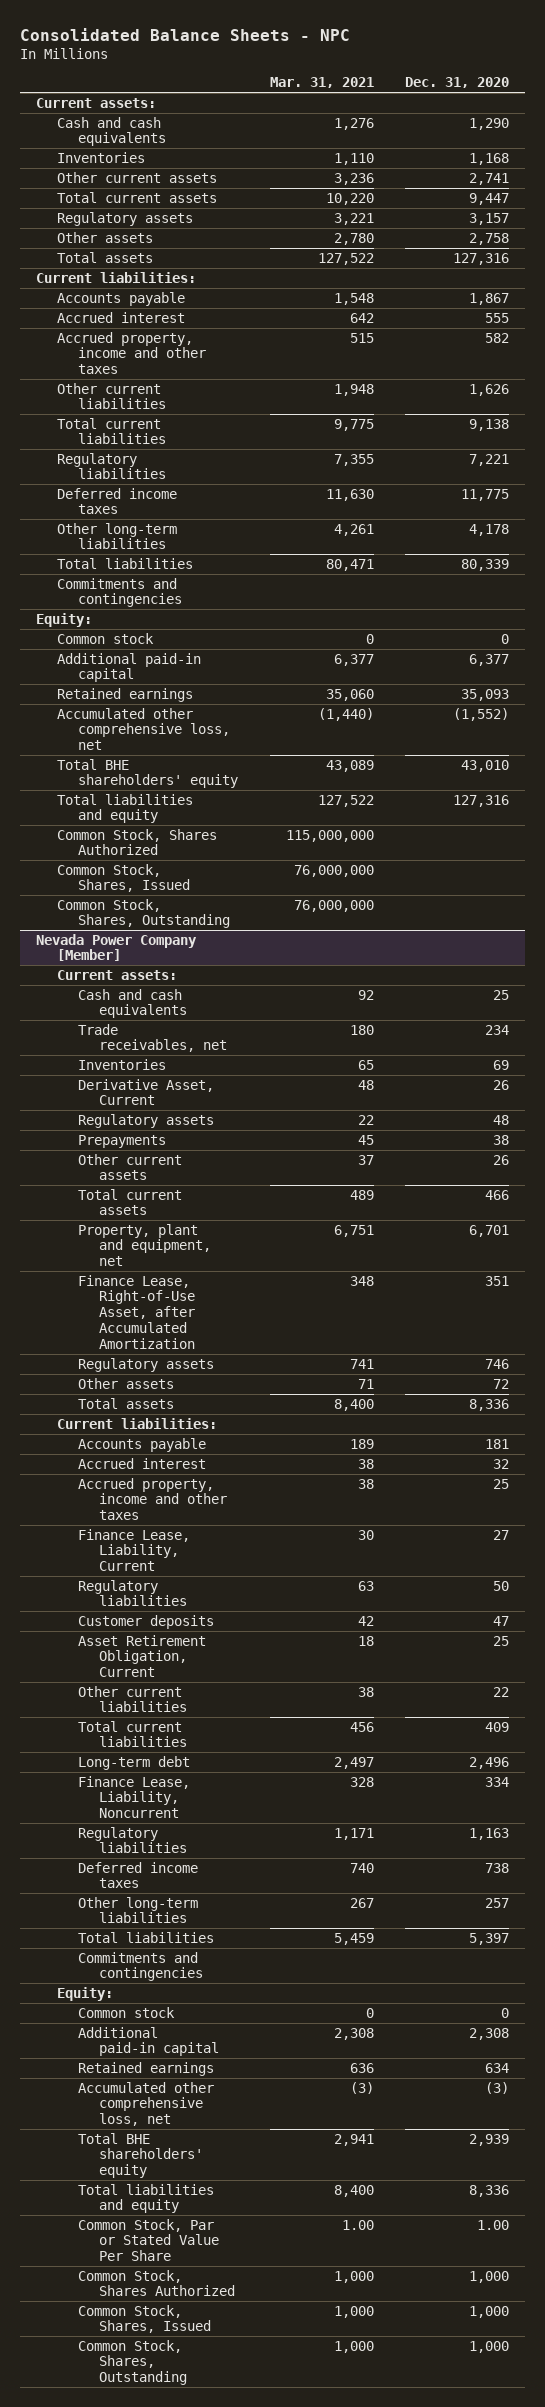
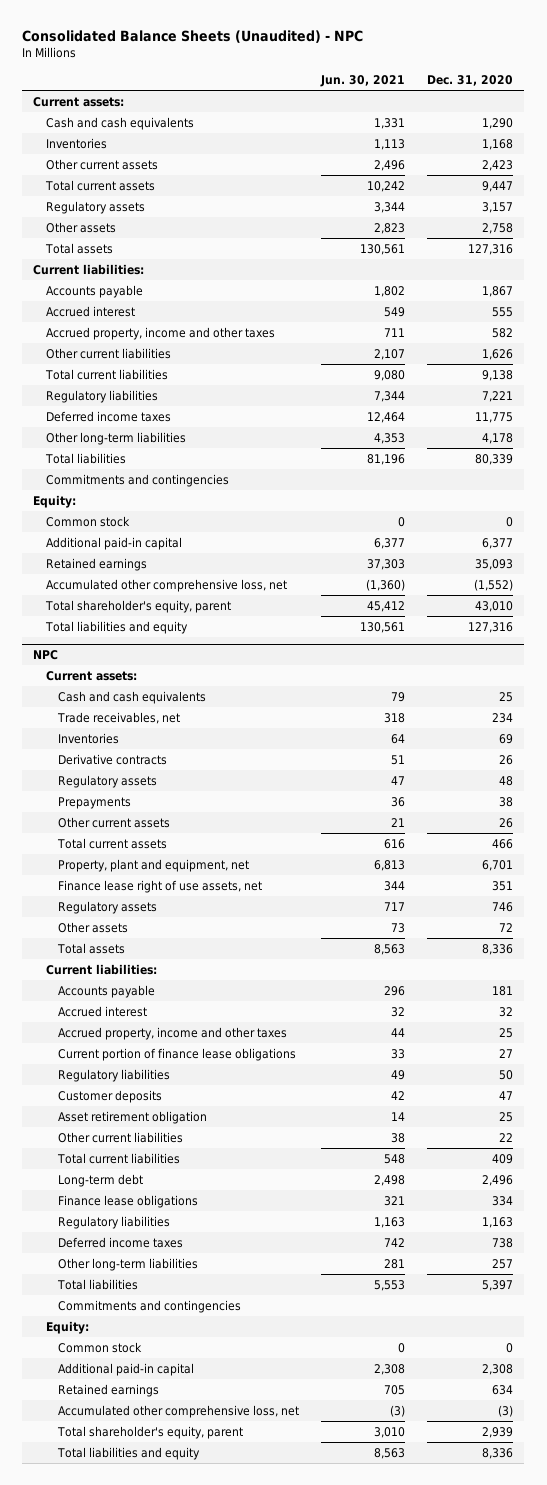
[20,27,351,41] Consolidated Balance Sheets - NPC -> [22,30,364,44] Consolidated Balance Sheets (Unaudited) - NPC
[269,77,374,89] Mar. 31, 2021 -> none
none -> [320,75,406,88] Jun. 30, 2021
[469,172,510,185] 2,741 -> [482,159,514,171] 2,423
[56,758,239,789] Total BHE shareholders' equity -> [44,599,231,613] Total shareholder's equity, parent
[56,828,217,856] Common Stock, Shares Authorized -> none
[56,863,191,893] Common Stock, Shares, Issued -> none
[56,898,231,929] Common Stock, Shares, Outstanding -> none
[35,933,197,962] Nevada Power Company [Member] -> [33,649,59,660] NPC
[78,1078,215,1106] Derivative Asset, Current -> [58,753,168,765] Derivative contracts
[78,1274,196,1349] Finance Lease, Right-of-Use Asset, after Accumulated Amortization -> [58,879,263,893] Finance lease right of use assets, net
[78,1528,191,1572] Finance Lease, Liability, Current -> [58,1047,297,1061] Current portion of finance lease obligations
[78,1634,207,1678] Asset Retirement Obligation, Current -> [58,1110,208,1124] Asset retirement obligation
[78,1775,191,1819] Finance Lease, Liability, Noncurrent -> [58,1194,199,1208] Finance lease obligations
[78,2132,204,2179] Total BHE shareholders' equity -> [57,1425,244,1439] Total shareholder's equity, parent
[78,2218,220,2262] Common Stock, Par or Stated Value Per Share -> none
[78,2269,236,2297] Common Stock, Shares Authorized -> none
[78,2304,212,2334] Common Stock, Shares, Issued -> none
[78,2339,188,2386] Common Stock, Shares, Outstanding -> none

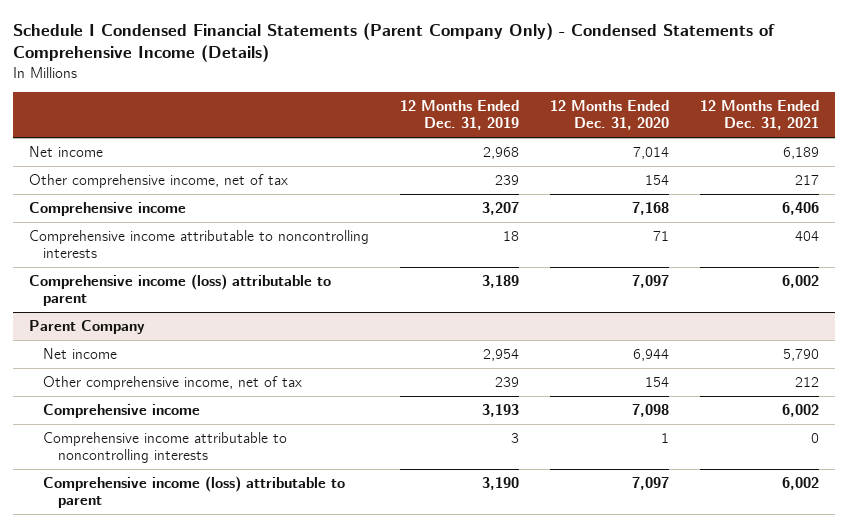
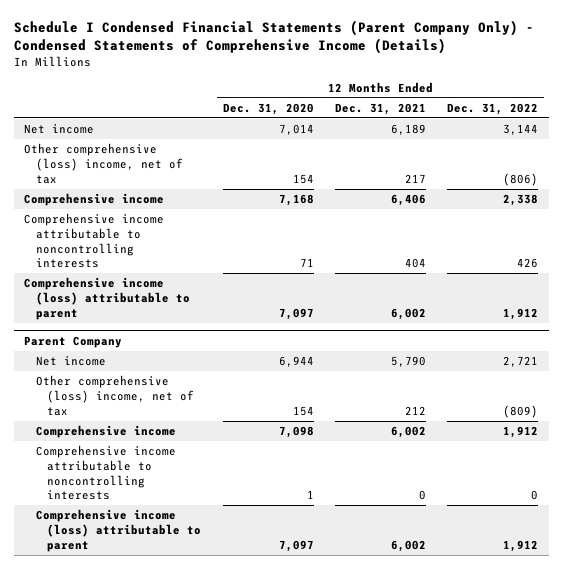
[399,100,519,131] 12 Months Ended Dec. 31, 2019 -> none
none -> [447,102,539,115] Dec. 31, 2022
[28,173,288,188] Other comprehensive income, net of tax -> [24,143,183,184] Other comprehensive (loss) income, net of tax
[43,375,303,390] Other comprehensive income, net of tax -> [35,375,195,416] Other comprehensive (loss) income, net of tax

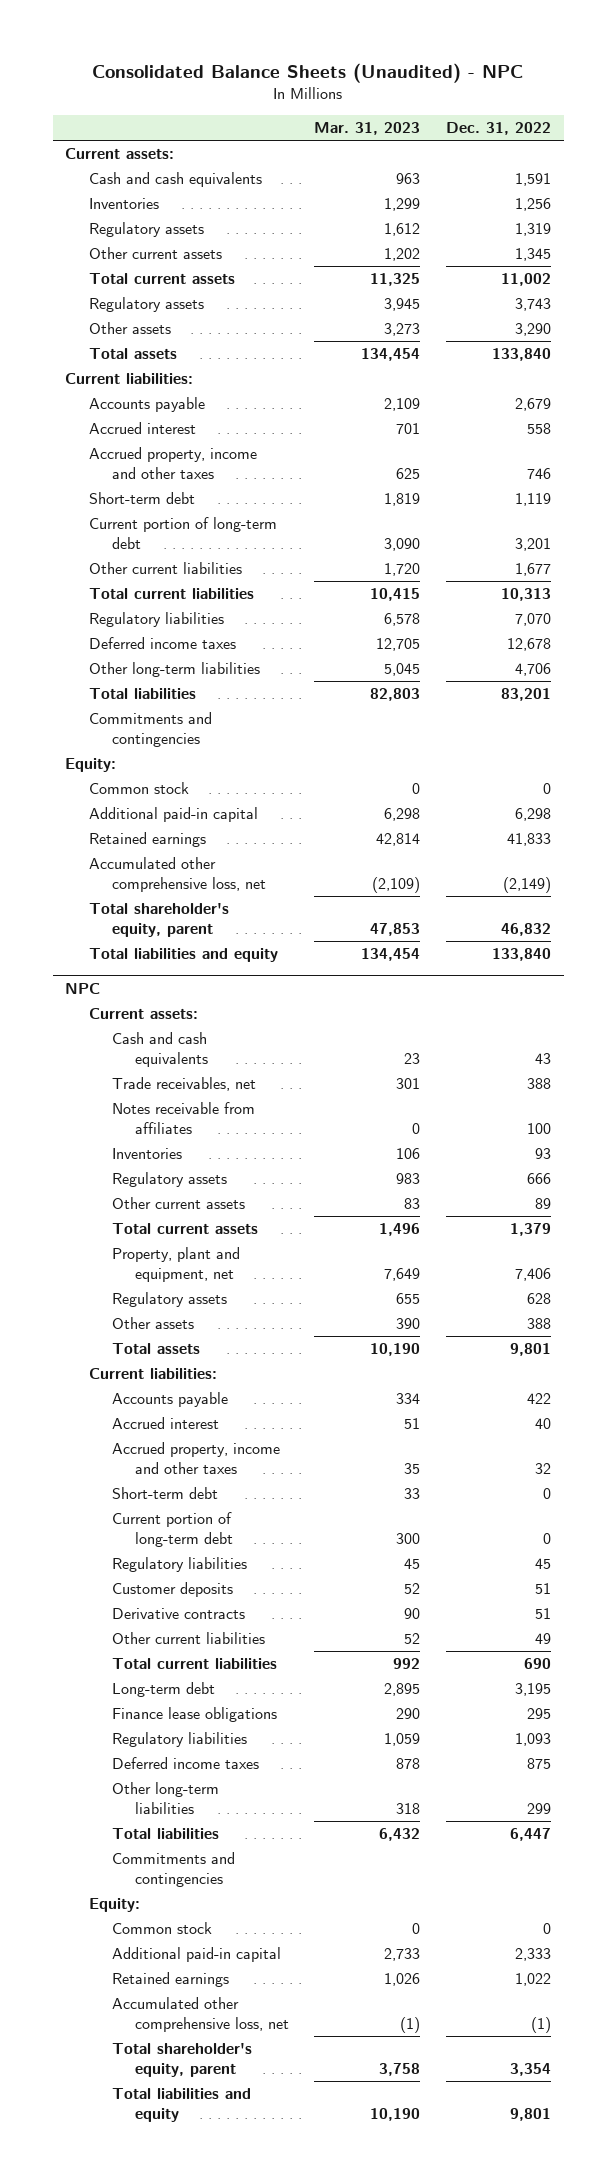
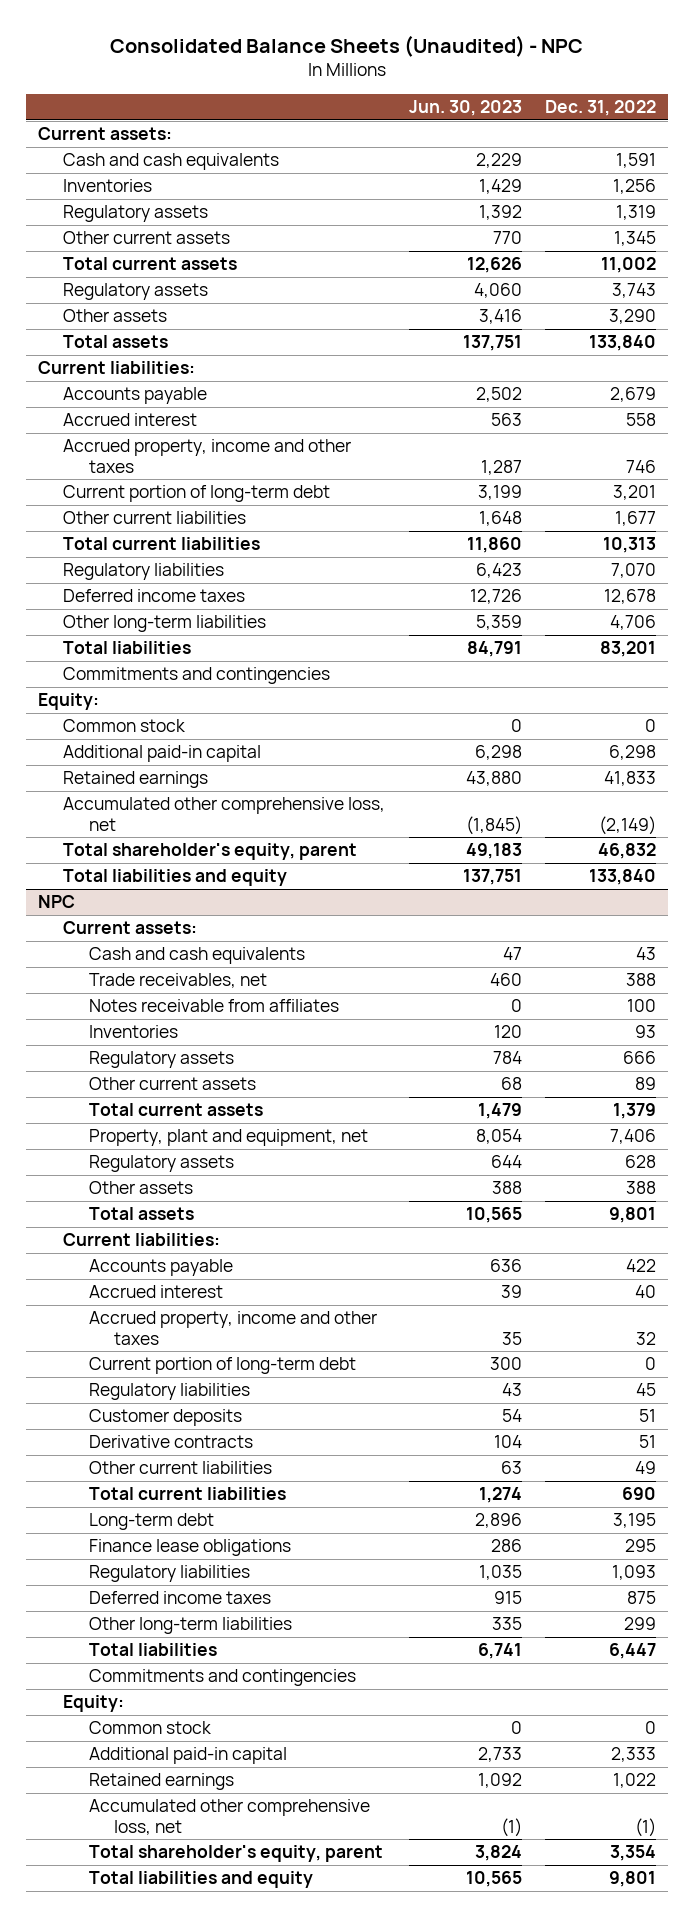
[314,122,421,136] Mar. 31, 2023 -> none
none -> [408,100,522,117] Jun. 30, 2023
[88,492,195,505] Short-term debt -> none
[111,1487,218,1500] Short-term debt -> none

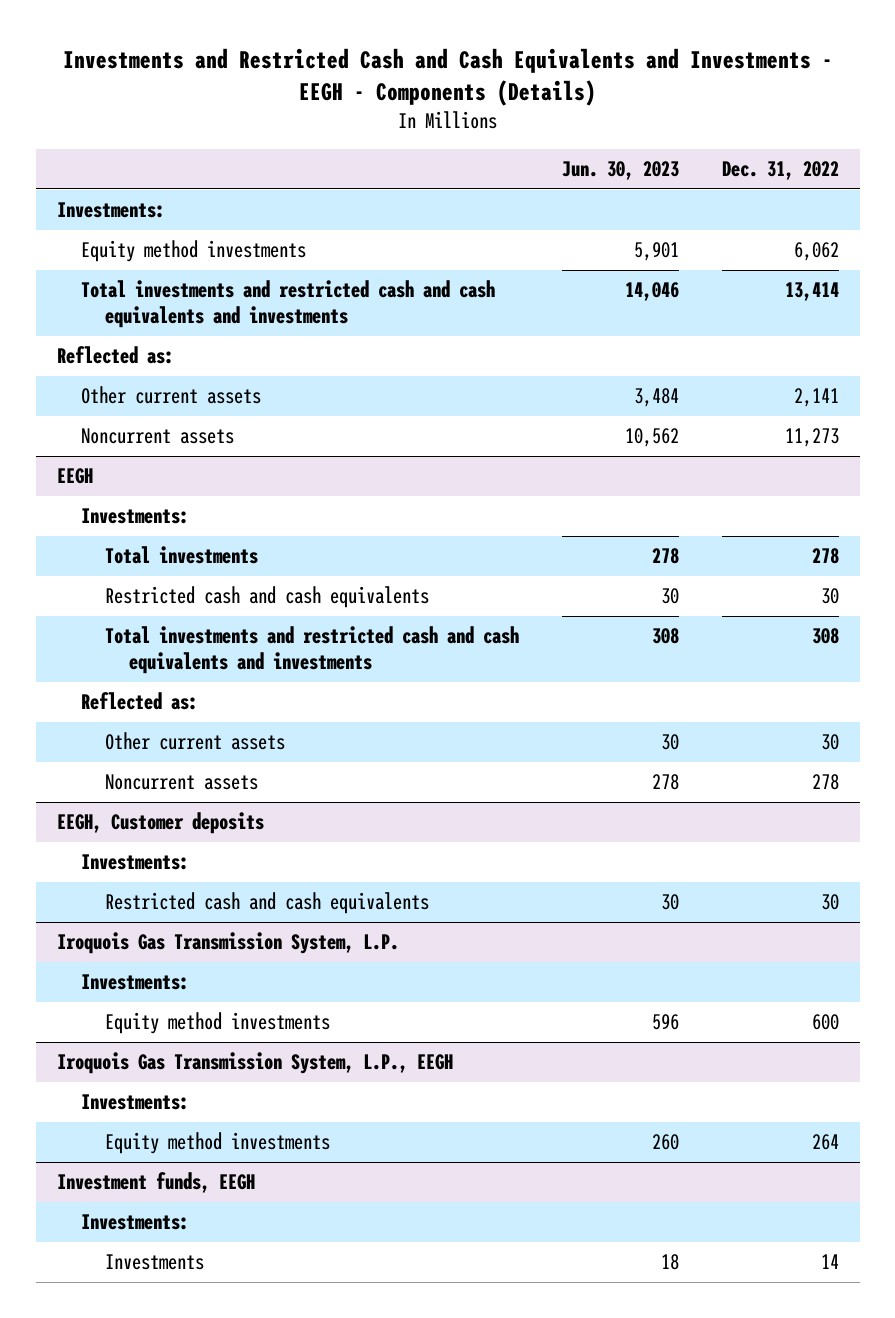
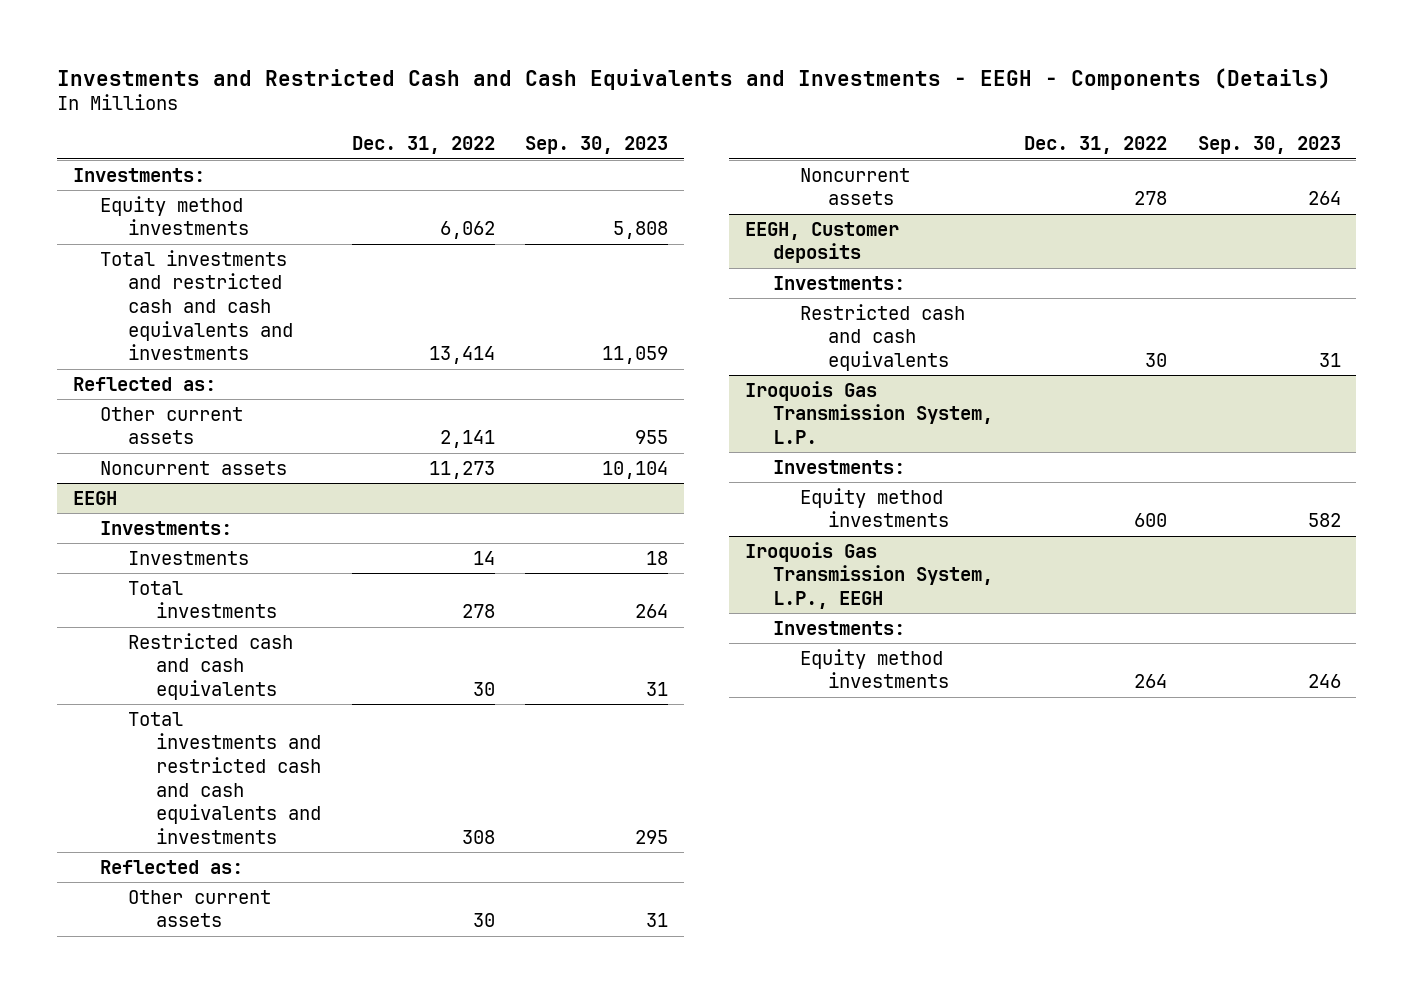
[561,161,679,181] Jun. 30, 2023 -> none
none -> [525,136,669,155] Sep. 30, 2023
none -> [128,550,250,565] Investments
[56,1172,255,1194] Investment funds, EEGH -> none
[81,1214,190,1231] Investments: -> none
[105,1254,205,1271] Investments -> none

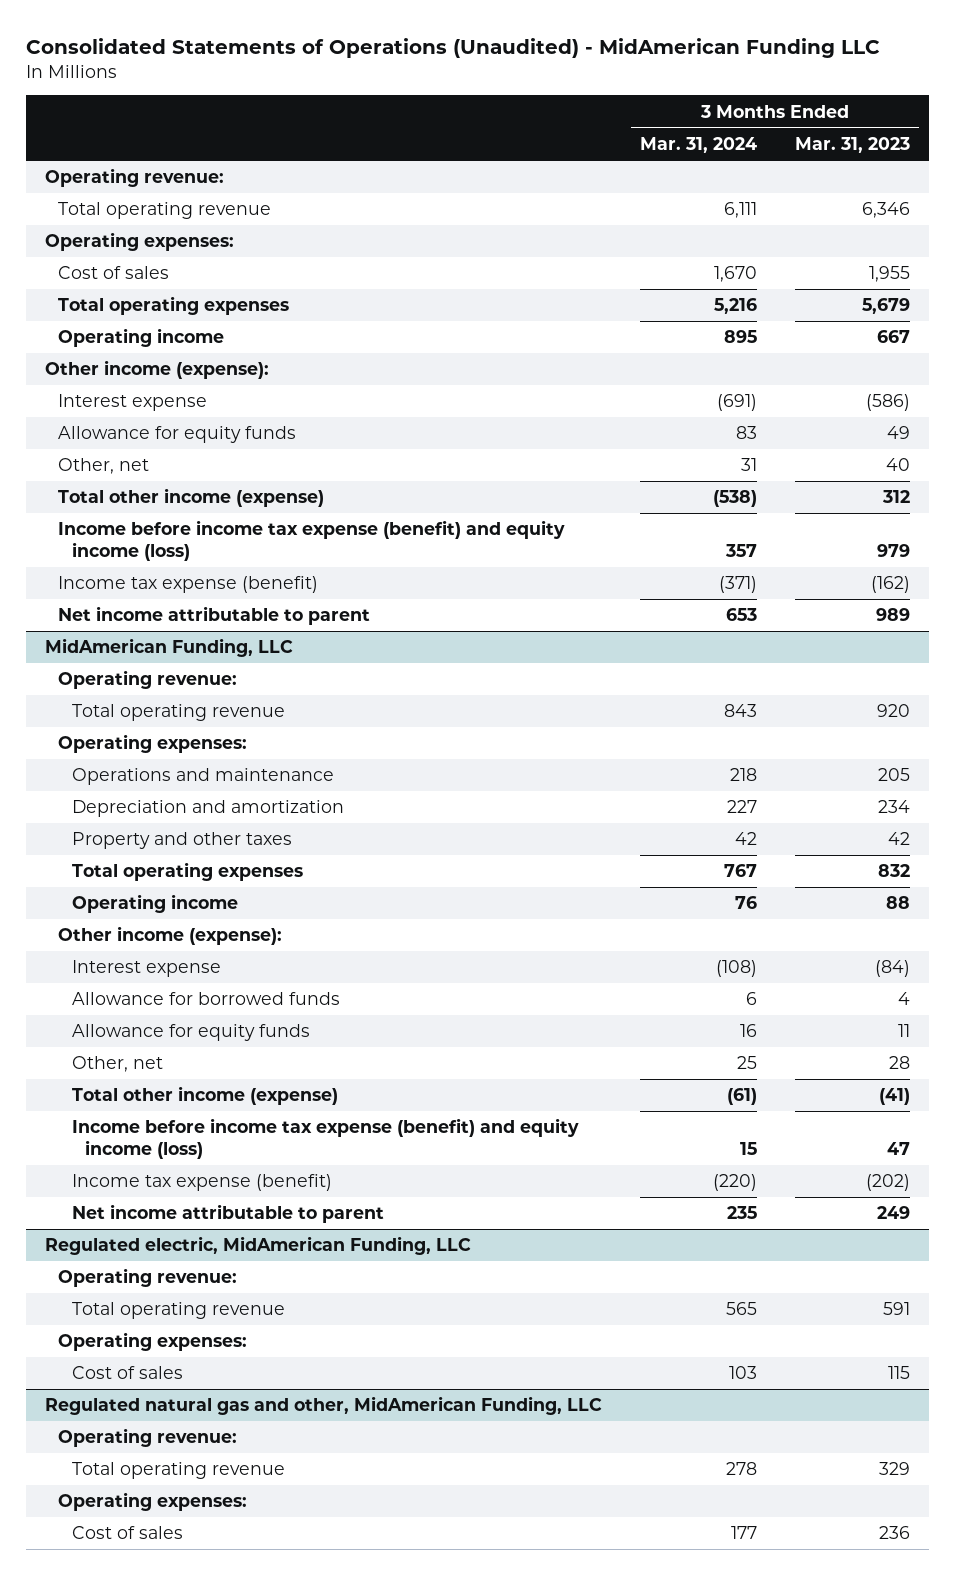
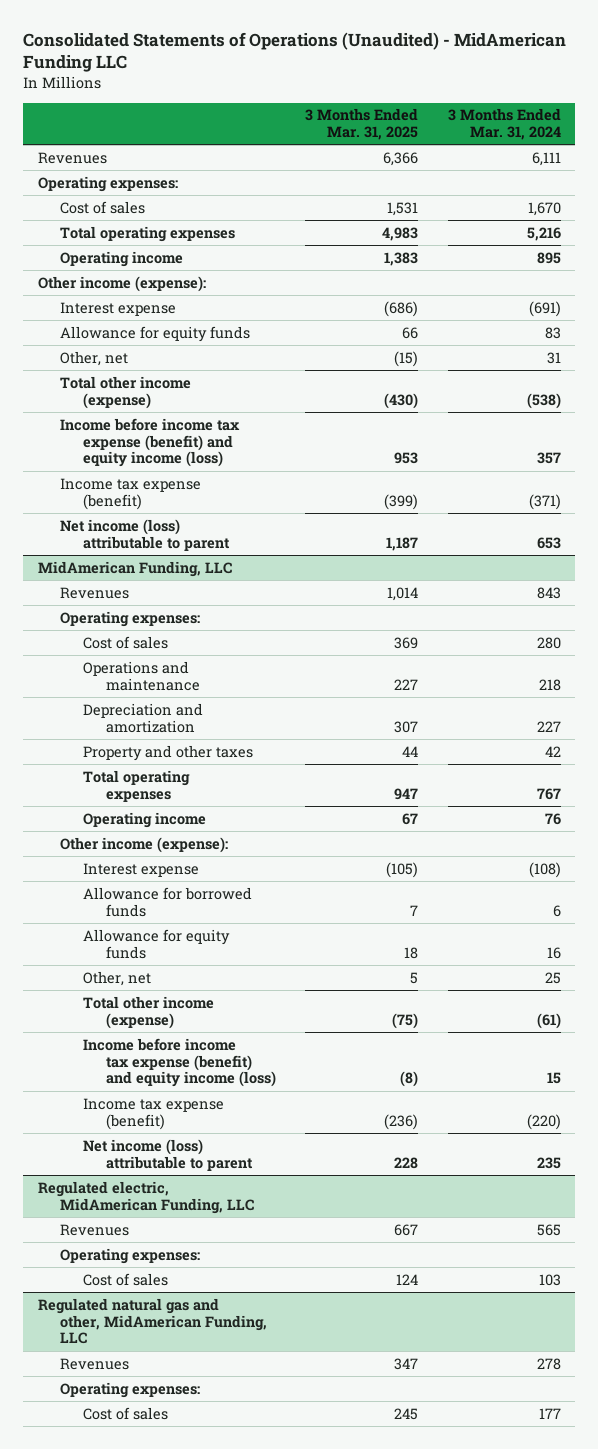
[794,136,910,153] Mar. 31, 2023 -> none
none -> [305,108,419,141] 3 Months Ended Mar. 31, 2025
[45,168,225,188] Operating revenue: -> none
[58,202,272,220] Total operating revenue -> [37,151,107,164] Revenues
[58,606,371,626] Net income attributable to parent -> [60,518,231,551] Net income (loss) attributable to parent
[58,670,238,690] Operating revenue: -> none
[71,704,285,722] Total operating revenue -> [60,586,130,599] Revenues
none -> [83,635,169,649] Cost of sales
[71,1204,384,1224] Net income attributable to parent -> [83,1138,254,1171] Net income (loss) attributable to parent
[58,1268,238,1288] Operating revenue: -> none
[71,1302,285,1320] Total operating revenue -> [60,1223,130,1236] Revenues
[58,1428,238,1448] Operating revenue: -> none
[71,1462,285,1480] Total operating revenue -> [60,1357,130,1370] Revenues

